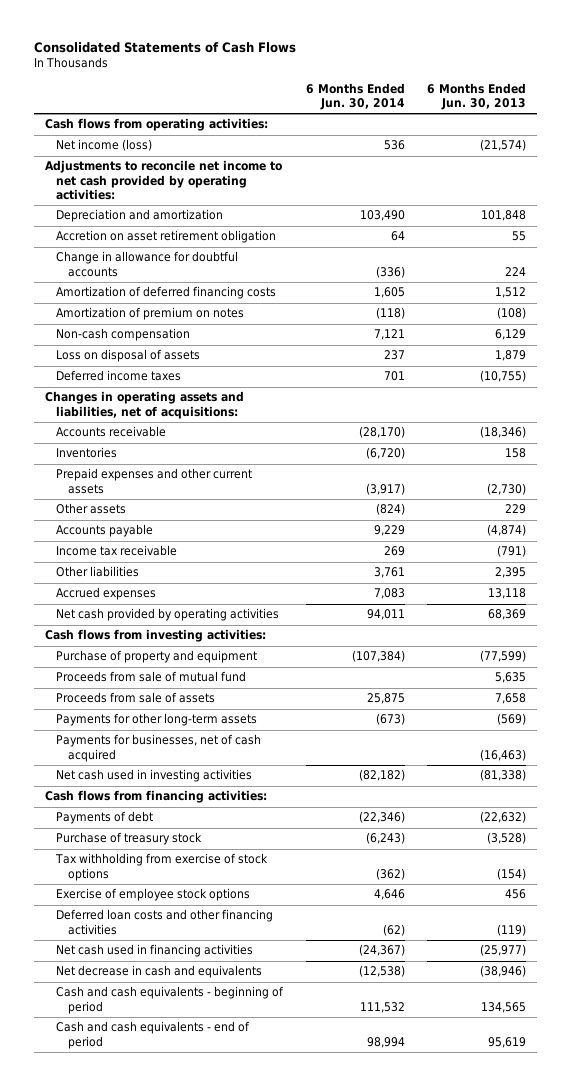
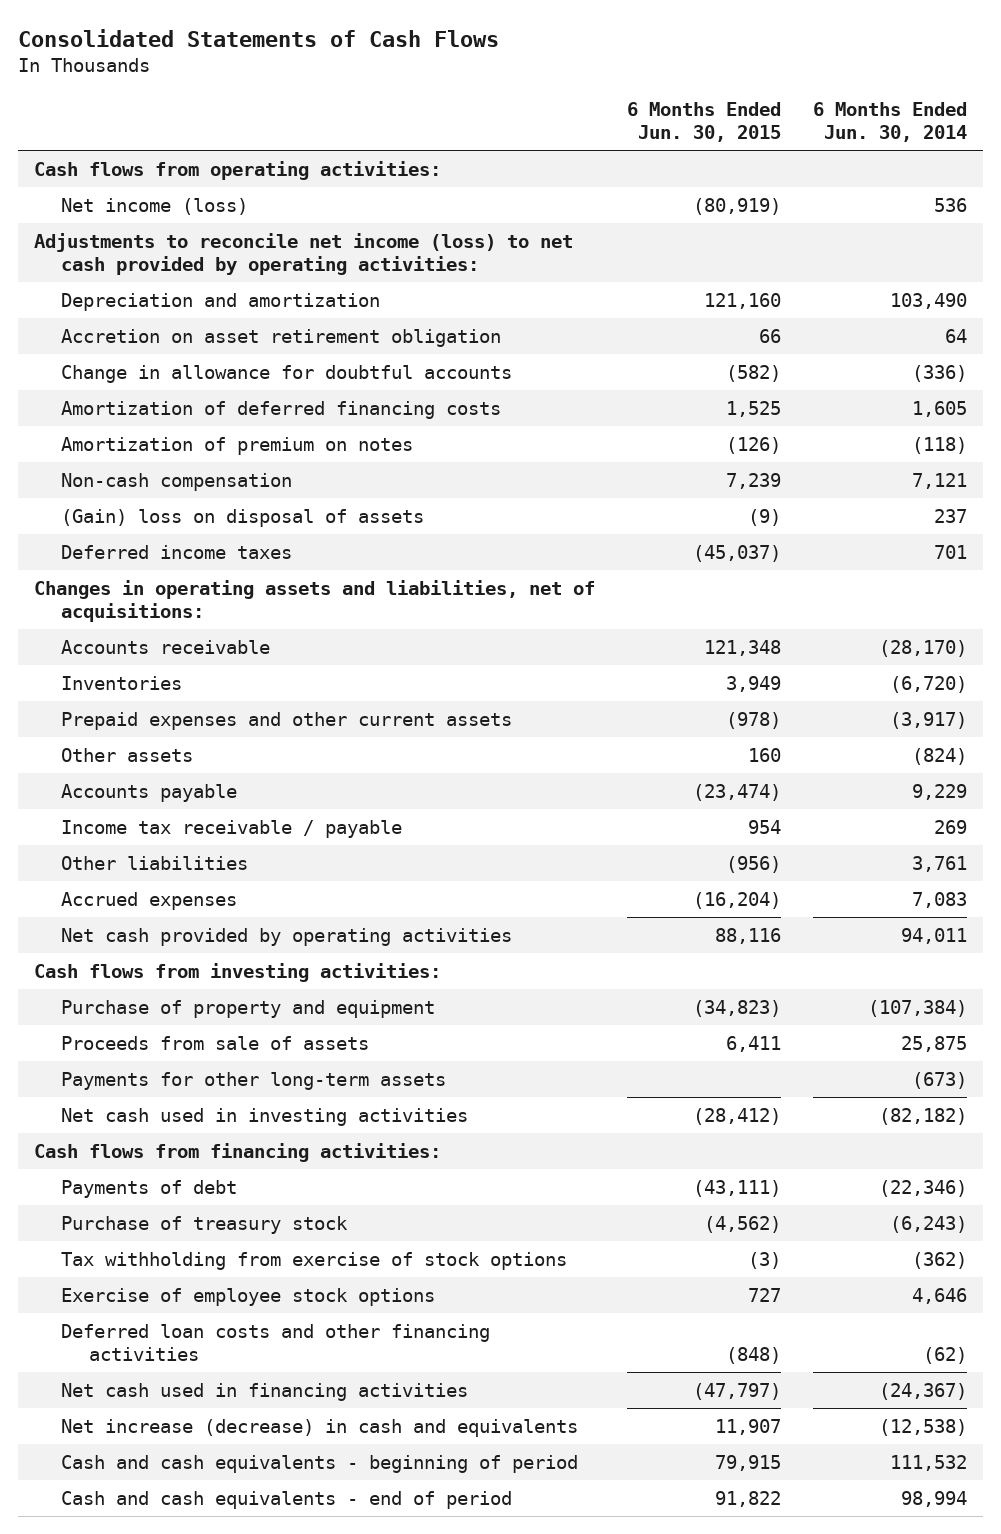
[427,82,527,111] 6 Months Ended Jun. 30, 2013 -> none
none -> [626,102,781,142] 6 Months Ended Jun. 30, 2015
[44,160,282,201] Adjustments to reconcile net income to net cash provided by operating activities: -> [33,233,573,275] Adjustments to reconcile net income (loss) to net cash provided by operating activities:
[56,349,201,363] Loss on disposal of assets -> [61,509,425,528] (Gain) loss on disposal of assets
[56,545,178,557] Income tax receivable -> [61,820,403,839] Income tax receivable / payable
[56,671,247,683] Proceeds from sale of mutual fund -> none
[56,734,262,762] Payments for businesses, net of cash acquired -> none
[56,965,263,979] Net decrease in cash and equivalents -> [61,1419,579,1438] Net increase (decrease) in cash and equivalents

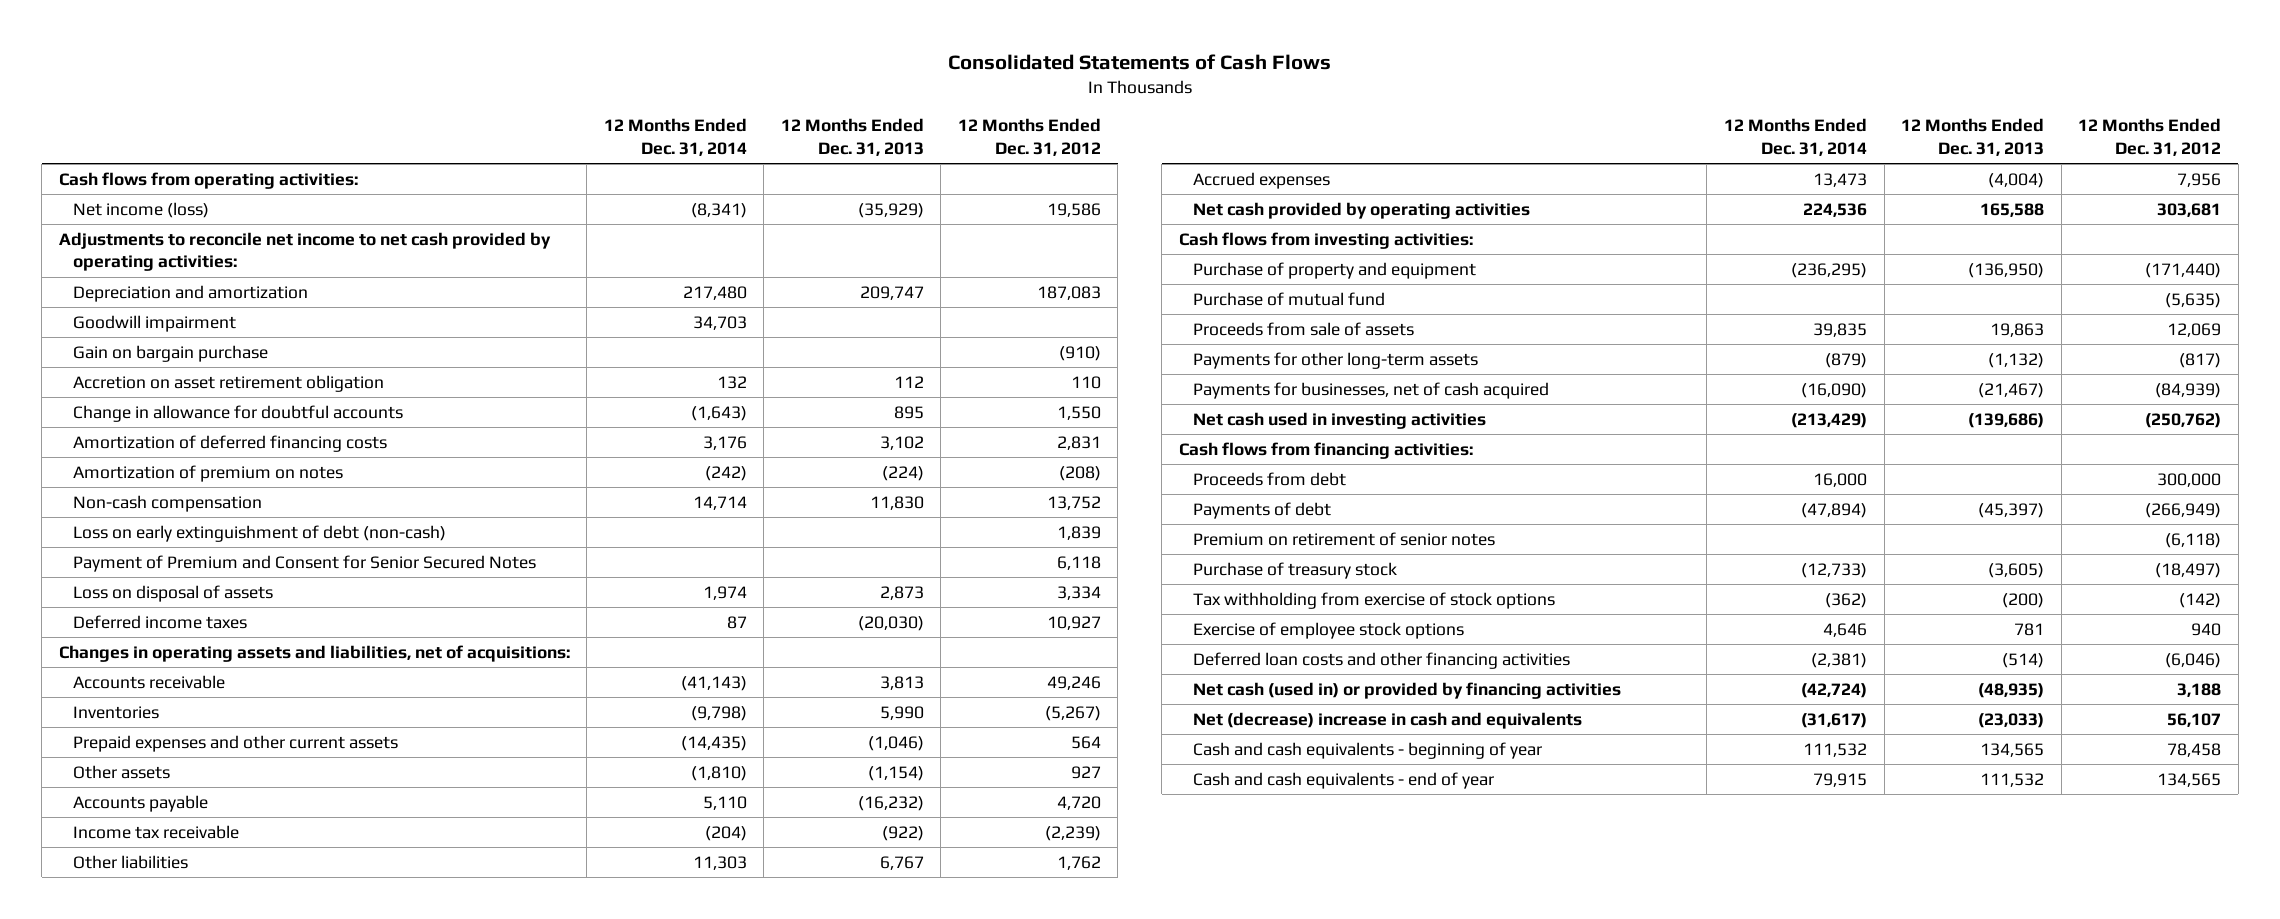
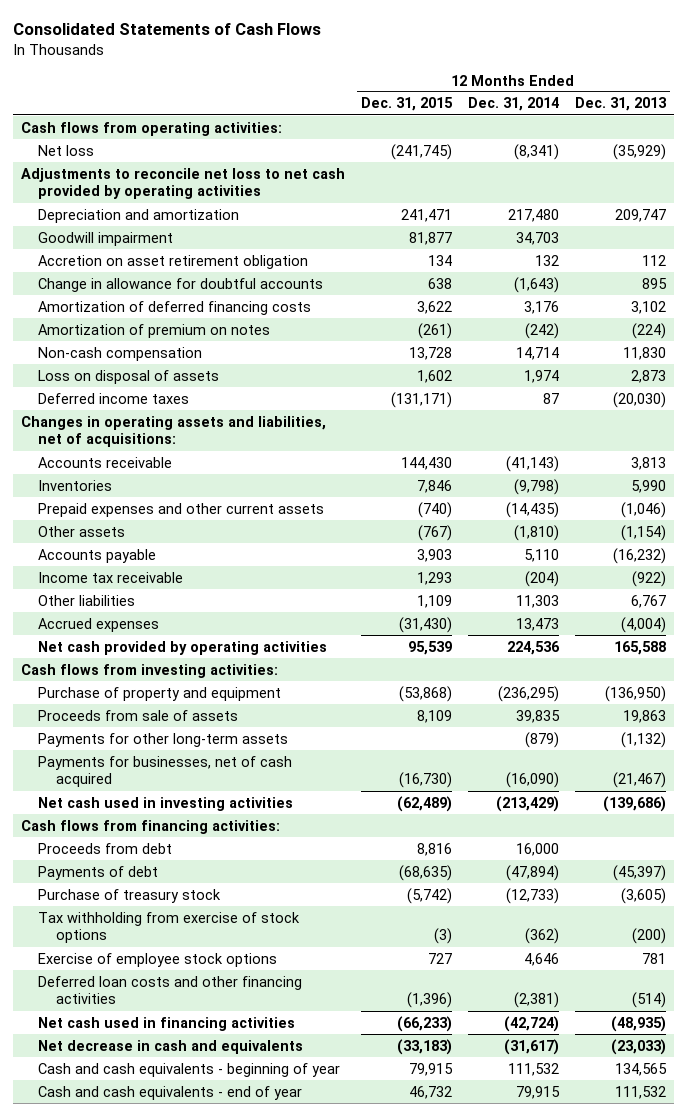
[957,118,1101,156] 12 Months Ended Dec. 31, 2012 -> none
none -> [361,97,454,112] Dec. 31, 2015
[72,201,209,218] Net income (loss) -> [38,144,95,156] Net loss
[58,231,551,272] Adjustments to reconcile net income to net cash provided by operating activities: -> [21,167,346,200] Adjustments to reconcile net loss to net cash provided by operating activities
[72,344,268,362] Gain on bargain purchase -> none
[72,524,446,542] Loss on early extinguishment of debt (non-cash) -> none
[72,554,536,572] Payment of Premium and Consent for Senior Secured Notes -> none
[1192,291,1385,306] Purchase of mutual fund -> none
[1192,531,1495,546] Premium on retirement of senior notes -> none
[1192,681,1621,699] Net cash (used in) or provided by financing activities -> [38,1016,296,1031] Net cash used in financing activities
[1192,711,1582,729] Net (decrease) increase in cash and equivalents -> [38,1039,304,1054] Net decrease in cash and equivalents

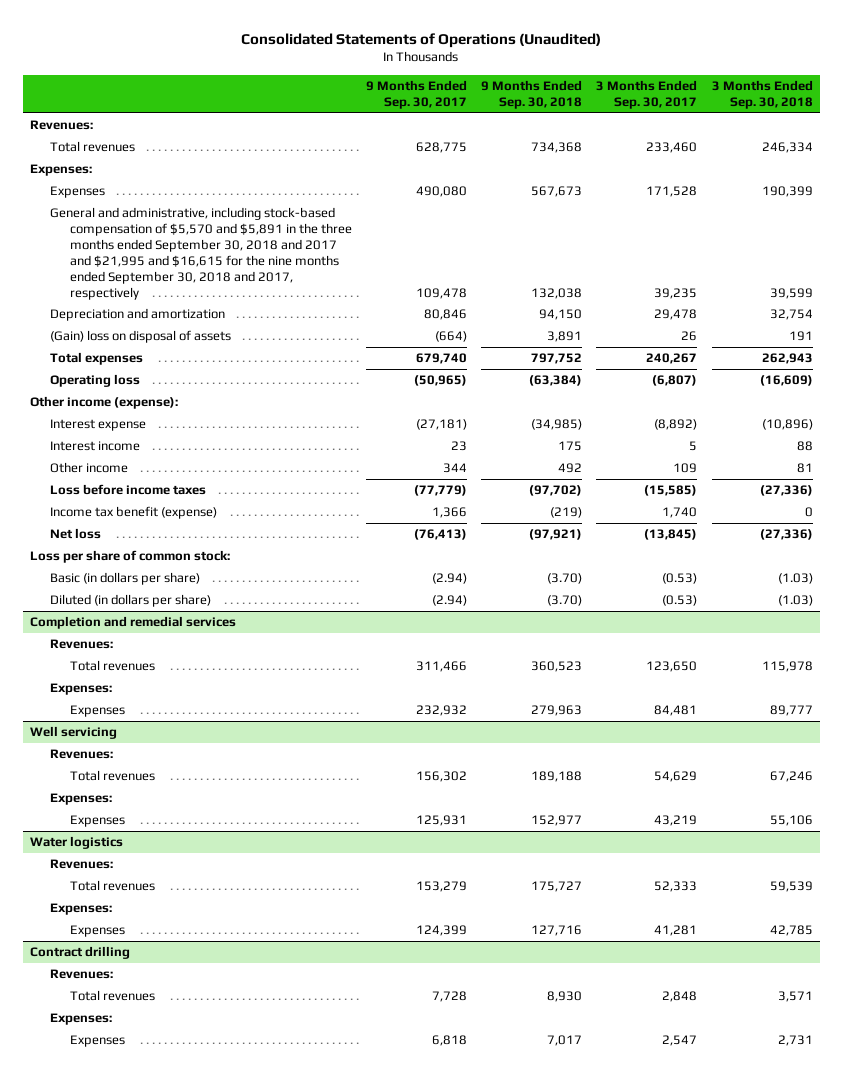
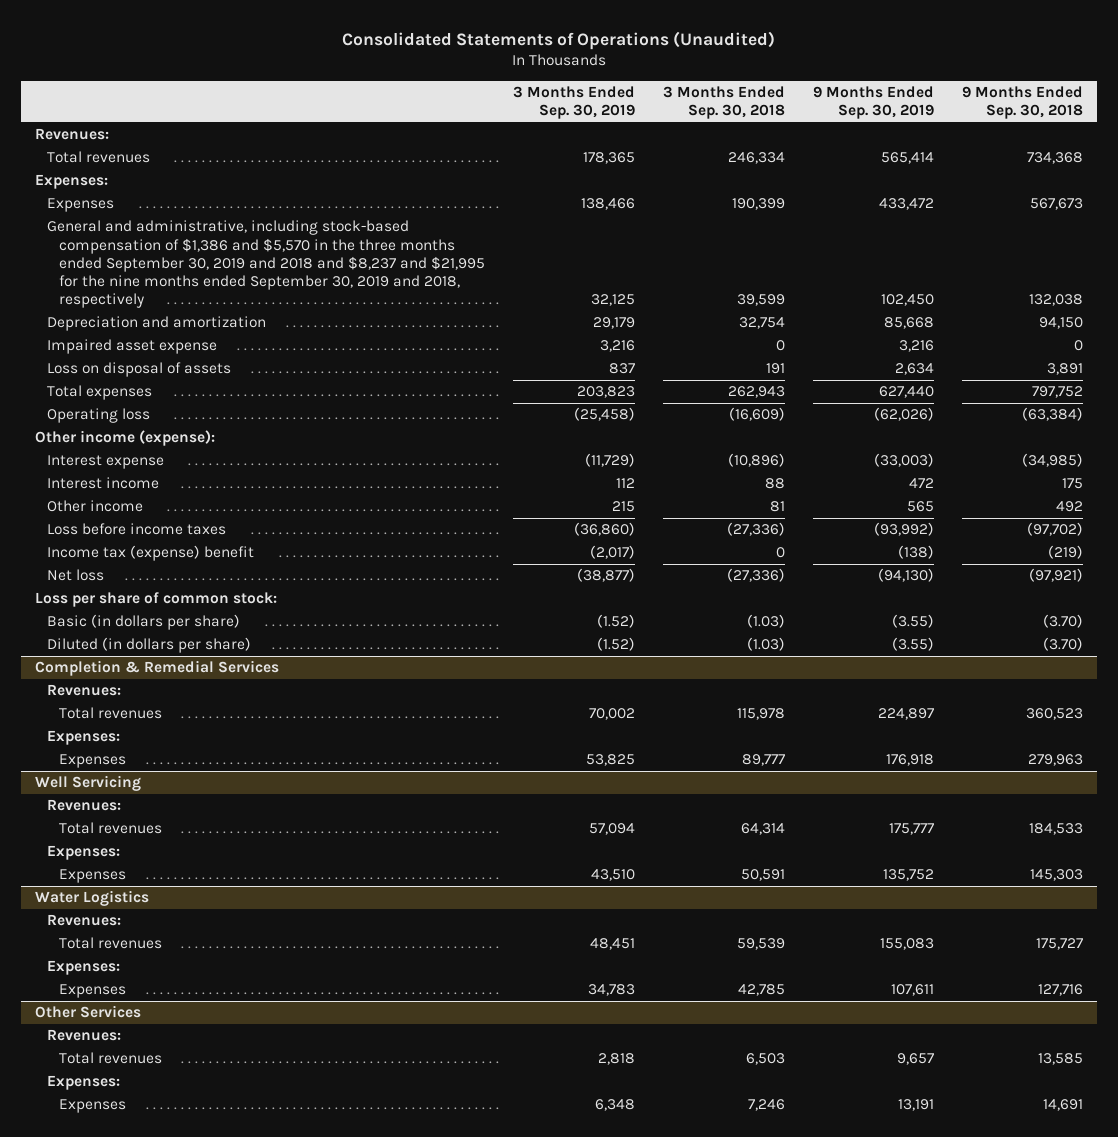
[365,80,467,109] 9 Months Ended Sep. 30, 2017 -> none
[596,80,698,109] 3 Months Ended Sep. 30, 2017 -> none
none -> [512,86,635,120] 3 Months Ended Sep. 30, 2019
none -> [812,86,934,120] 9 Months Ended Sep. 30, 2019
[50,207,352,300] General and administrative, including stock-based compensation of $5,570 and $5,891 in the three months ended September 30, 2018 and 2017 and $21,995 and $16,615 for the nine months ended September 30, 2018 and 2017, respectively -> [46,220,485,309] General and administrative, including stock-based compensation of $1,386 and $5,570 in the three months ended September 30, 2019 and 2018 and $8,237 and $21,995 for the nine months ended September 30, 2019 and 2018, respectively
none -> [46,339,217,355] Impaired asset expense
[50,330,232,344] (Gain) loss on disposal of assets -> [46,362,231,378] Loss on disposal of assets
[50,506,218,520] Income tax benefit (expense) -> [46,545,254,562] Income tax (expense) benefit
[30,616,237,630] Completion and remedial services -> [35,660,280,677] Completion & Remedial Services
[30,726,118,740] Well servicing -> [35,775,142,792] Well Servicing
[531,771,583,783] 189,188 -> [1028,823,1083,836] 184,533
[769,771,813,783] 67,246 -> [740,823,785,836] 64,314
[531,815,583,827] 152,977 -> [1029,869,1083,882] 145,303
[769,815,813,827] 55,106 -> [740,869,785,882] 50,591
[30,836,124,850] Water logistics -> [35,890,150,907] Water Logistics
[30,946,131,960] Contract drilling -> none
none -> [35,1005,142,1019] Other Services
[547,991,583,1003] 8,930 -> [1037,1053,1083,1066] 13,585
[777,991,813,1003] 3,571 -> [745,1053,785,1066] 6,503
[547,1035,583,1047] 7,017 -> [1042,1099,1083,1112] 14,691
[777,1035,813,1047] 2,731 -> [747,1099,785,1112] 7,246

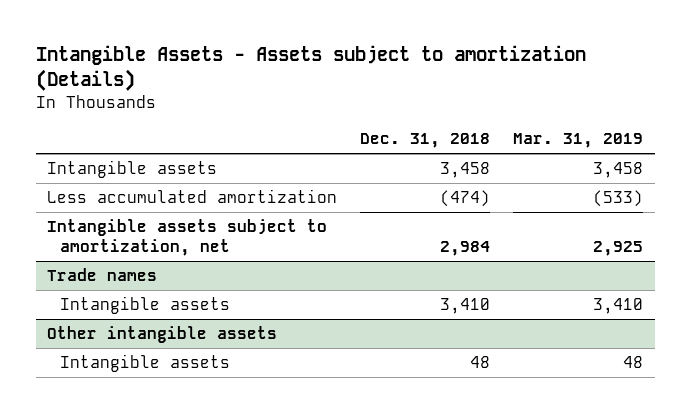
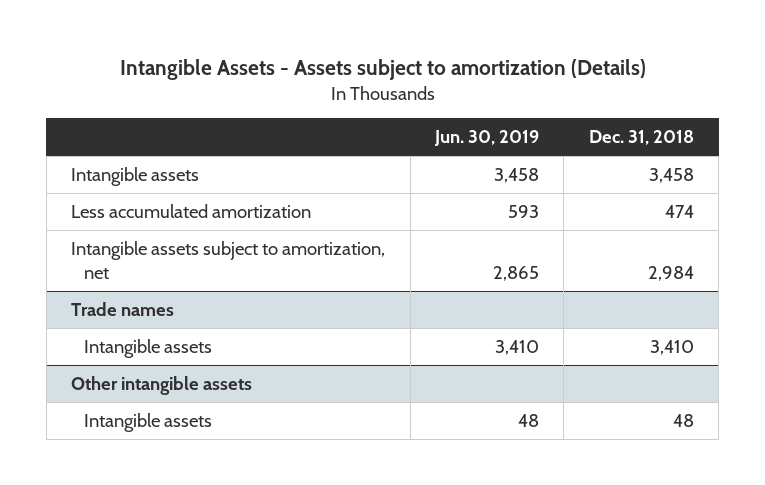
[513,133,644,149] Mar. 31, 2019 -> none
none -> [434,130,540,147] Jun. 30, 2019
[440,190,491,208] (474) -> [664,205,694,219] 474

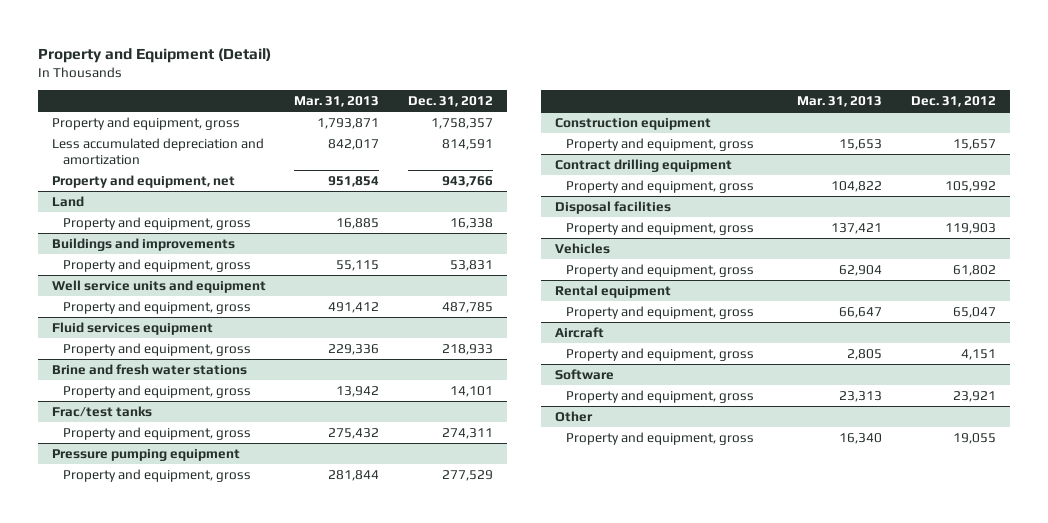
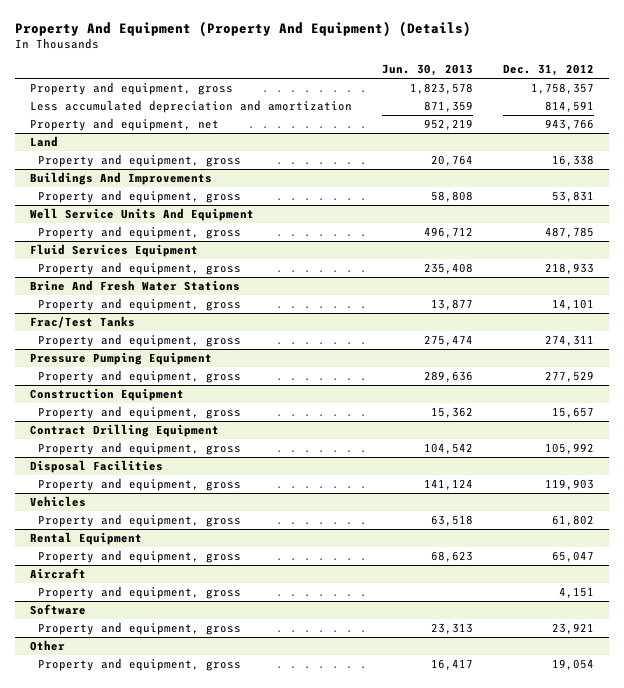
[37,47,271,63] Property and Equipment (Detail) -> [14,20,471,37] Property And Equipment (Property And Equipment) (Details)
[294,96,380,108] Mar. 31, 2013 -> none
none -> [381,64,473,77] Jun. 30, 2013
[51,237,235,251] Buildings and improvements -> [29,172,212,186] Buildings And Improvements
[51,279,266,293] Well service units and equipment -> [29,208,254,222] Well Service Units And Equipment
[51,321,213,335] Fluid services equipment -> [29,244,198,258] Fluid Services Equipment
[51,363,247,375] Brine and fresh water stations -> [29,280,240,292] Brine And Fresh Water Stations
[51,405,152,417] Frac/test tanks -> [29,316,135,329] Frac/Test Tanks
[51,448,240,461] Pressure pumping equipment -> [29,352,212,366] Pressure Pumping Equipment
[554,117,711,130] Construction equipment -> [29,388,184,402] Construction Equipment
[554,158,732,172] Contract drilling equipment -> [29,424,219,438] Contract Drilling Equipment
[554,200,671,214] Disposal facilities -> [29,460,163,474] Disposal Facilities
[554,284,671,298] Rental equipment -> [29,532,142,546] Rental Equipment
[952,432,996,444] 19,055 -> [551,659,594,671] 19,054

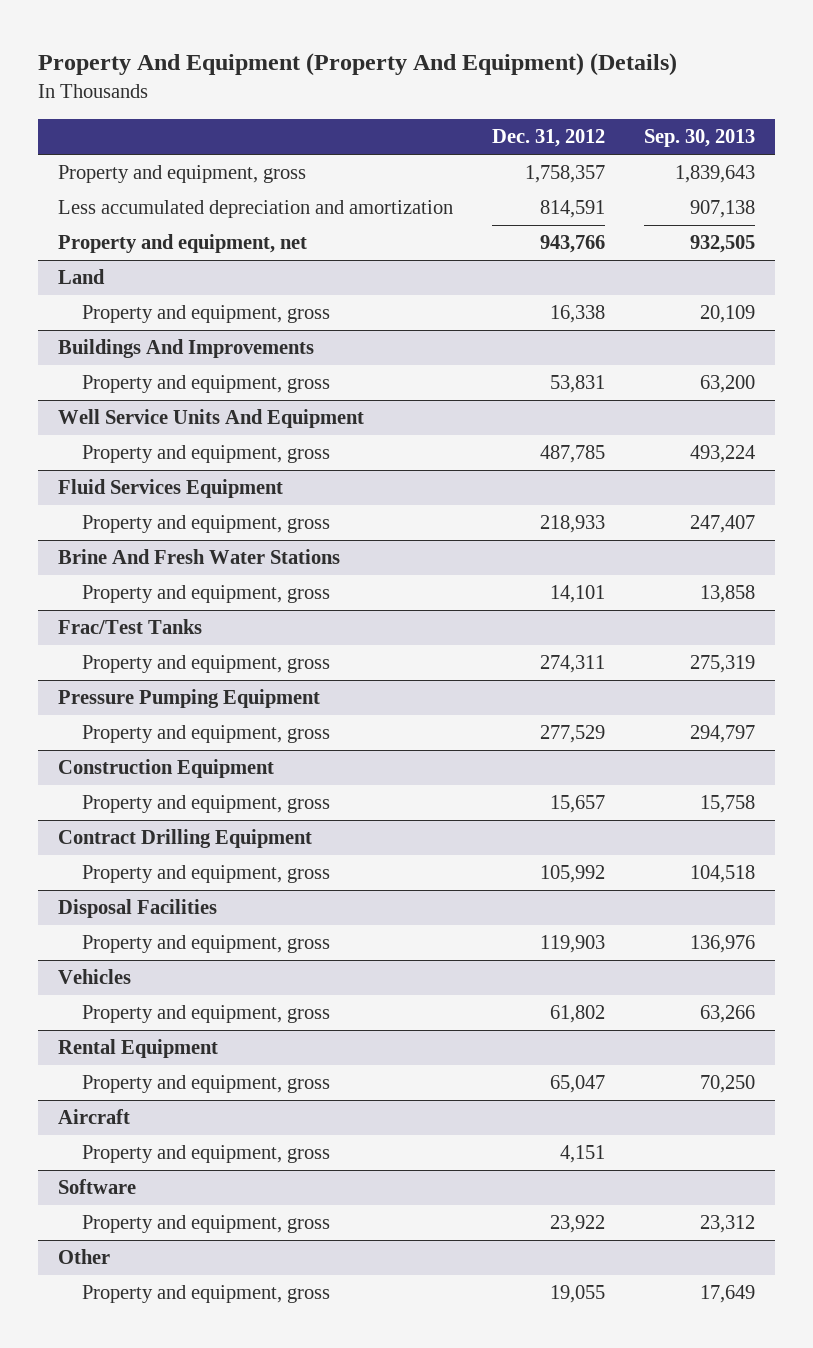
[381,64,473,77] Jun. 30, 2013 -> none
none -> [644,129,756,148] Sep. 30, 2013
[551,623,594,635] 23,921 -> [550,1215,606,1234] 23,922
[551,659,594,671] 19,054 -> [550,1285,606,1304] 19,055

